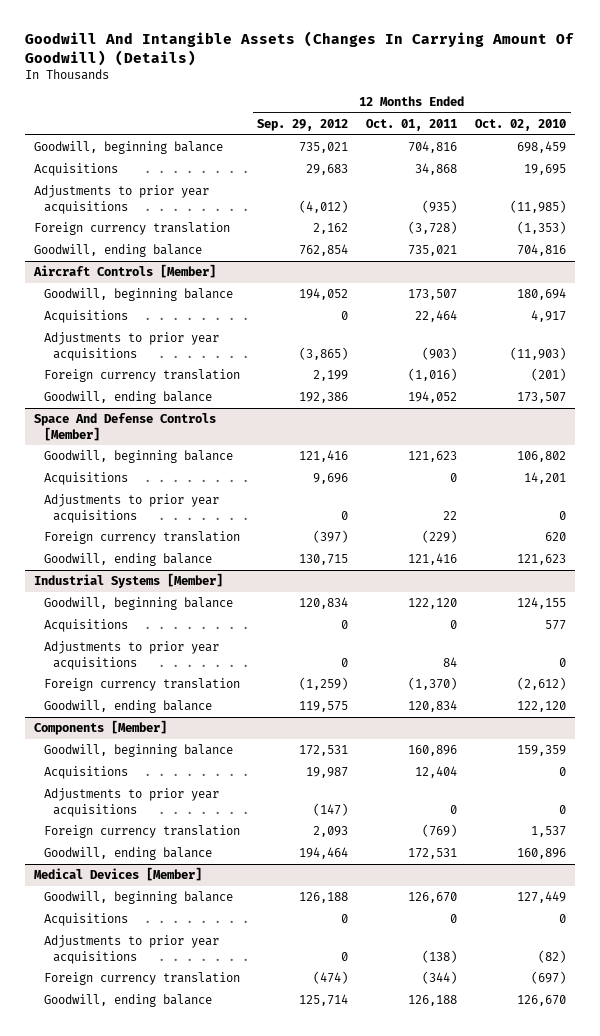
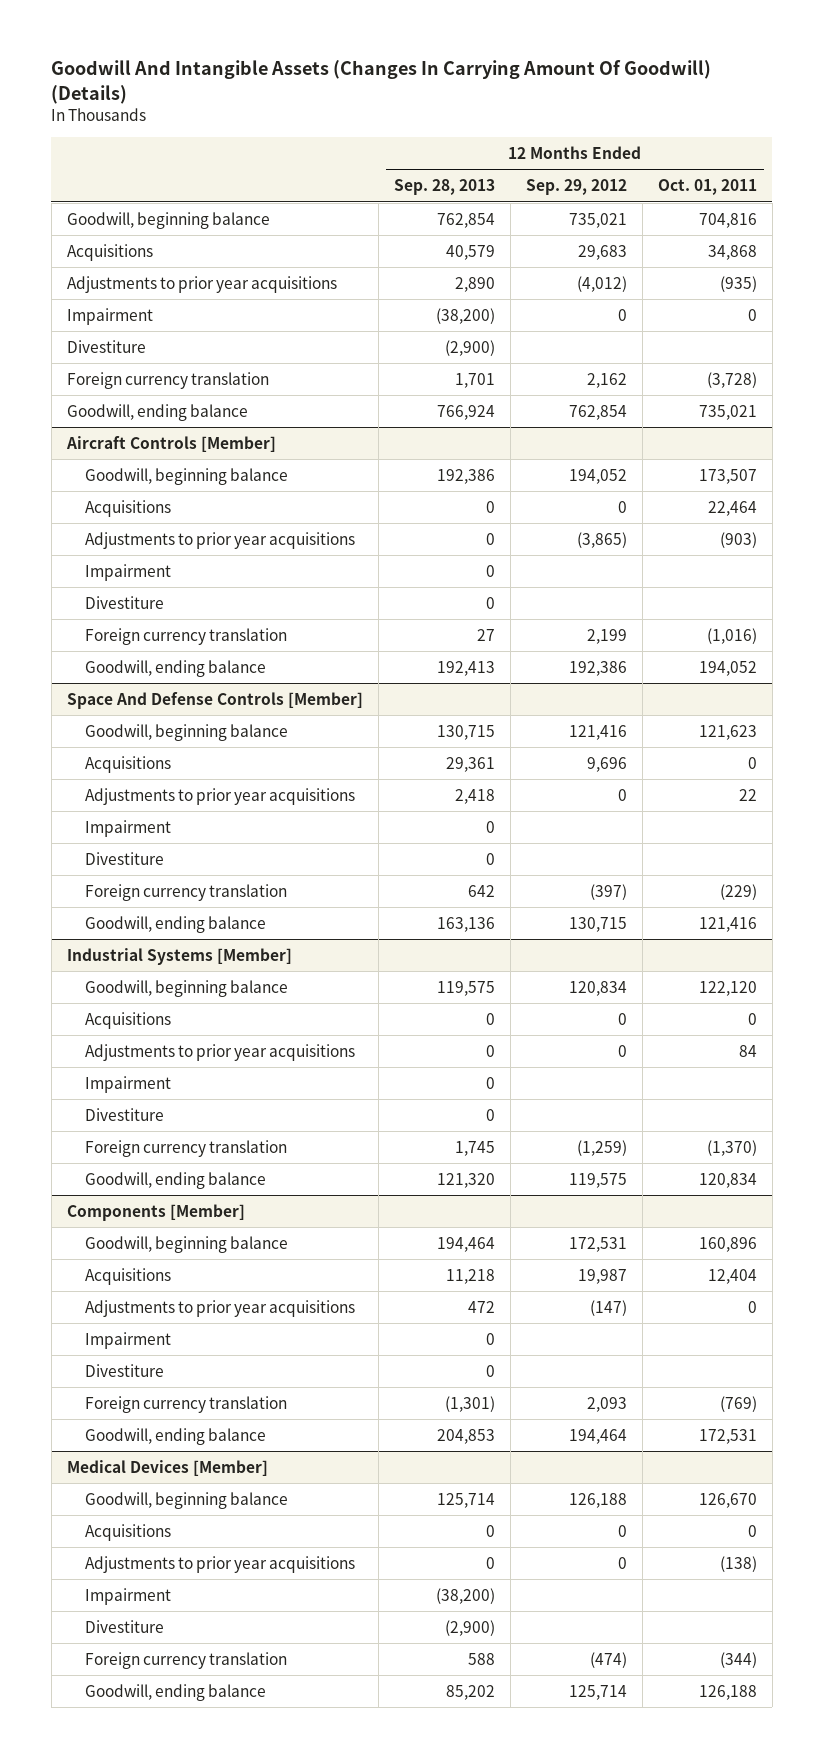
[475,118,567,131] Oct. 02, 2010 -> none
none -> [393,179,495,196] Sep. 28, 2013
none -> [66,307,153,325] Impairment
none -> [66,339,146,353] Divestiture
none -> [84,563,171,581] Impairment
none -> [84,595,164,609] Divestiture
none -> [84,819,171,837] Impairment
none -> [84,851,164,865] Divestiture
none -> [84,1075,171,1093] Impairment
none -> [84,1107,164,1121] Divestiture
none -> [84,1331,171,1349] Impairment
none -> [84,1363,164,1377] Divestiture
none -> [84,1587,171,1605] Impairment
none -> [84,1619,164,1633] Divestiture

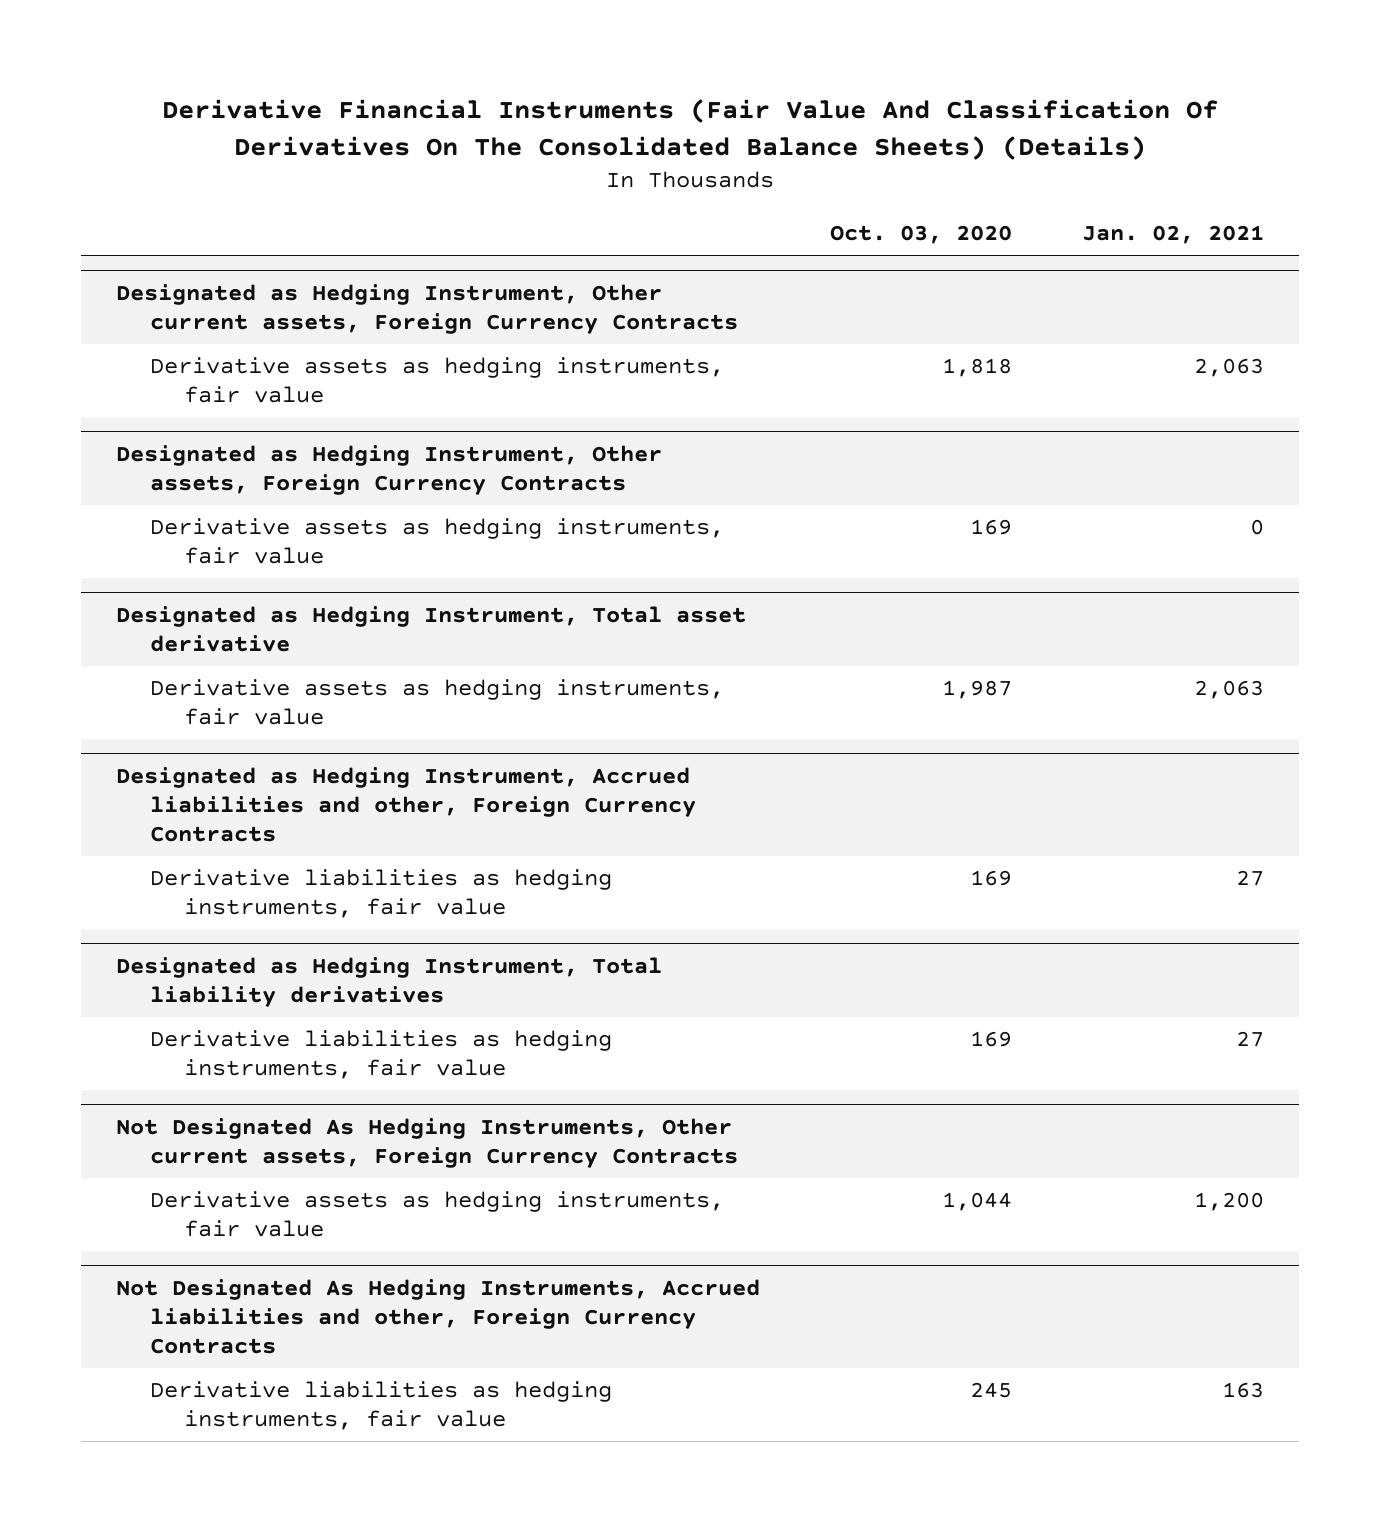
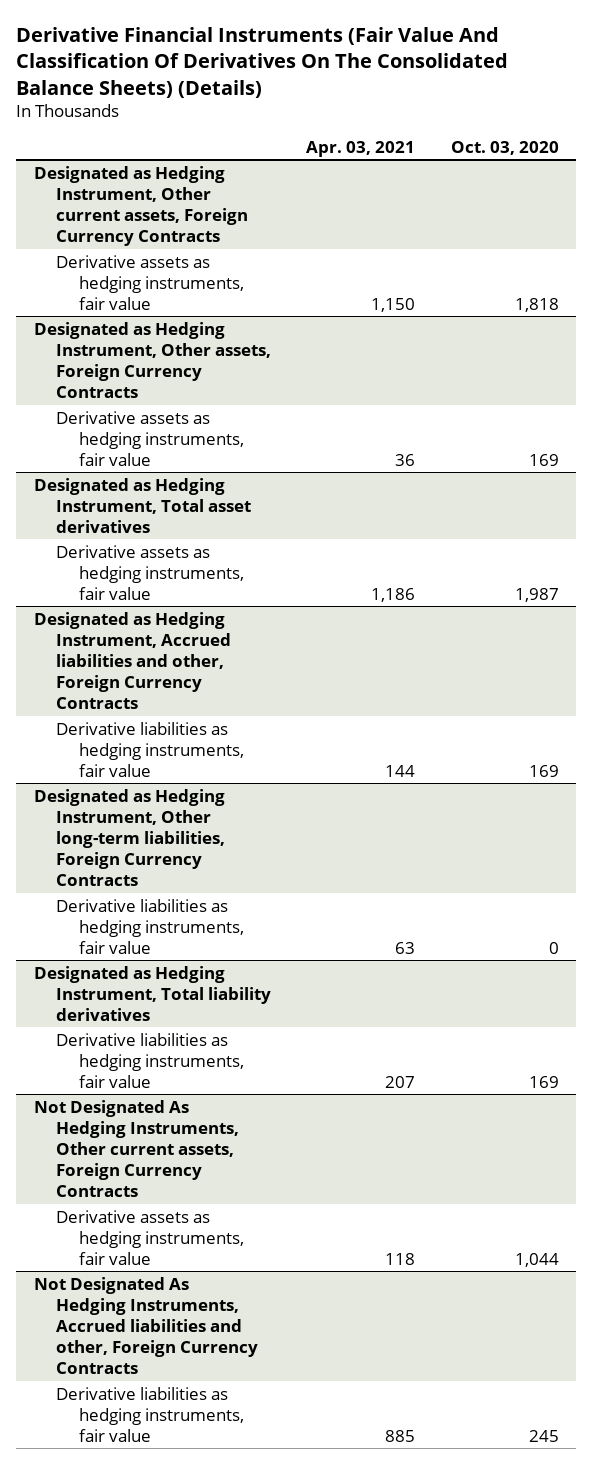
[1081,225,1264,245] Jan. 02, 2021 -> none
none -> [306,140,416,157] Apr. 03, 2021
[116,605,747,652] Designated as Hedging Instrument, Total asset derivative -> [33,477,252,533] Designated as Hedging Instrument, Total asset derivatives
none -> [33,788,226,886] Designated as Hedging Instrument, Other long-term liabilities, Foreign Currency Contracts
none -> [56,898,244,954] Derivative liabilities as hedging instruments, fair value

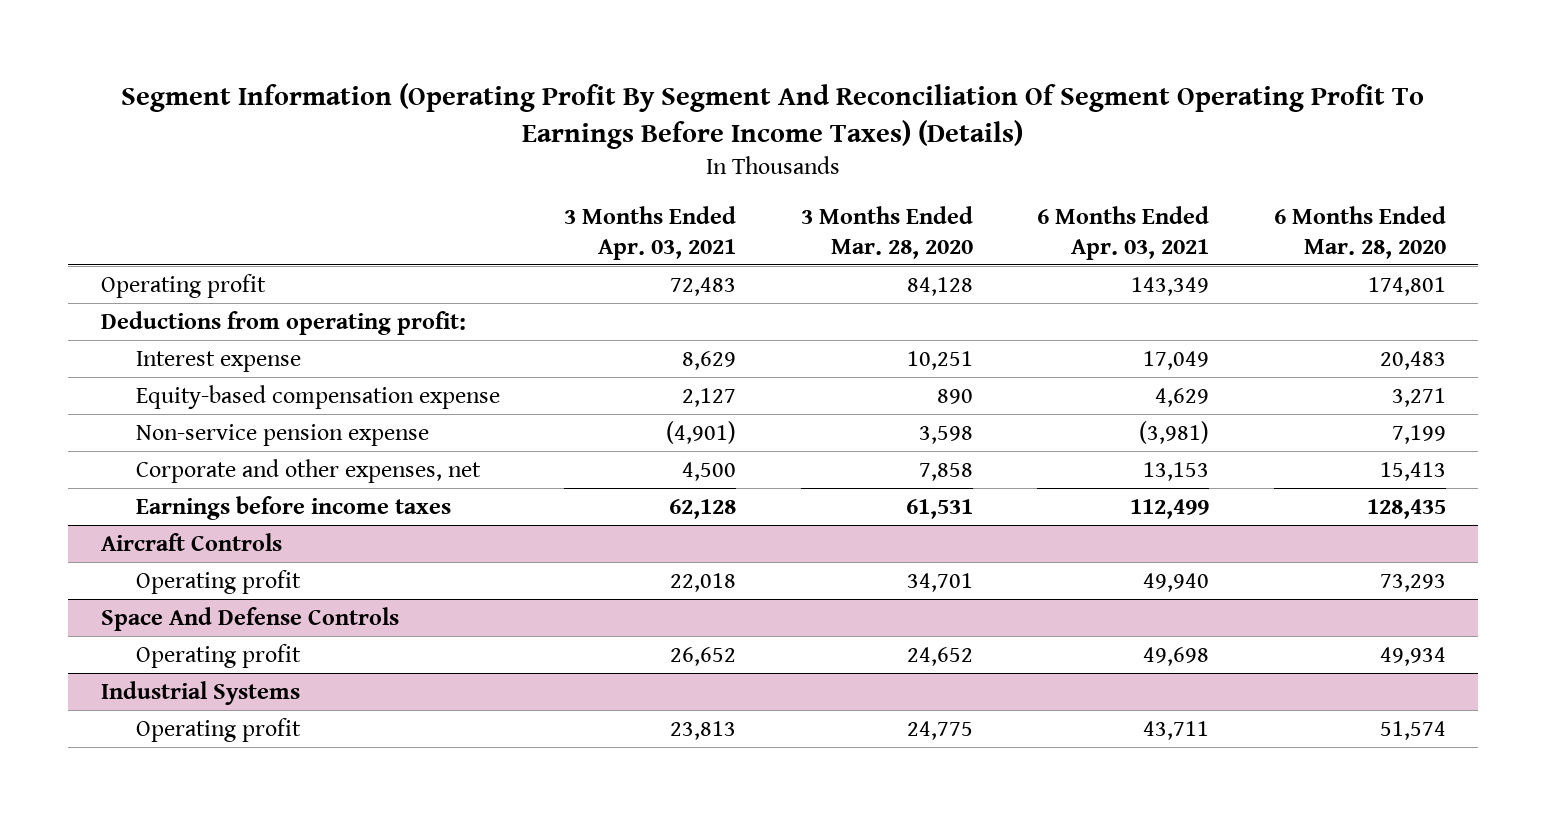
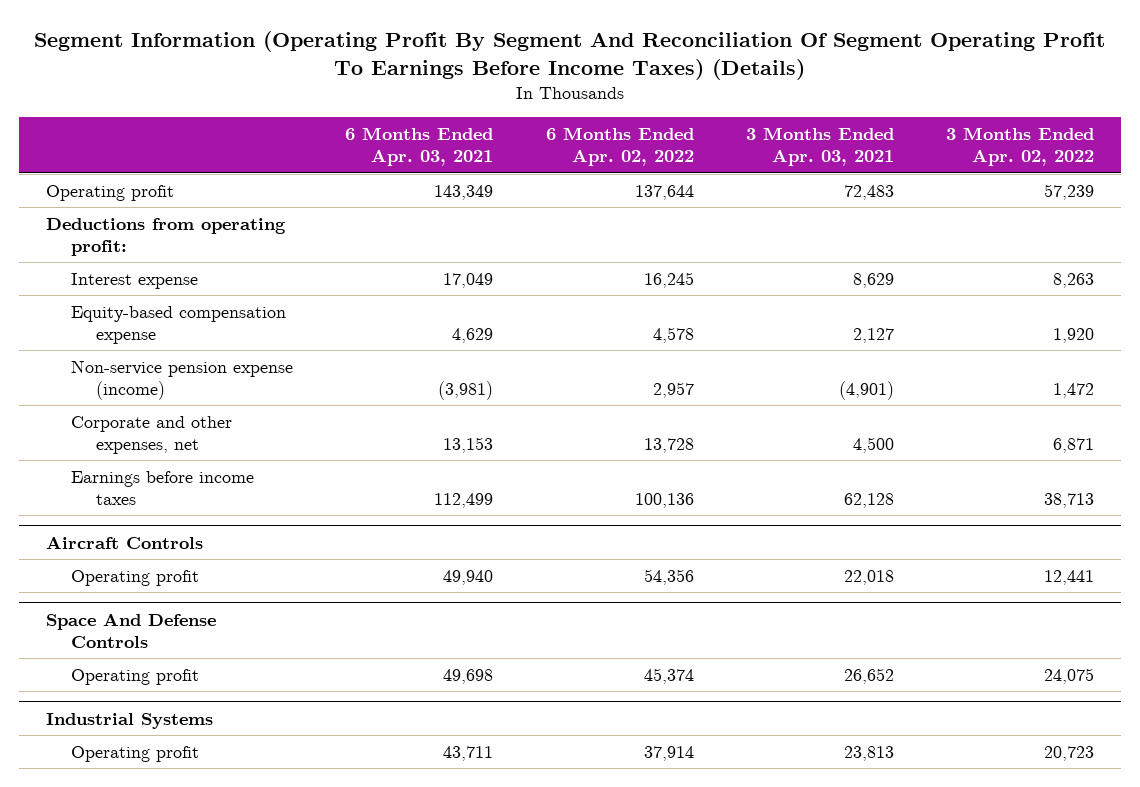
[800,205,973,259] 3 Months Ended Mar. 28, 2020 -> none
[1273,205,1446,259] 6 Months Ended Mar. 28, 2020 -> none
none -> [545,127,694,167] 6 Months Ended Apr. 02, 2022
none -> [946,127,1095,167] 3 Months Ended Apr. 02, 2022
[135,423,429,446] Non-service pension expense -> [70,359,293,400] Non-service pension expense (income)

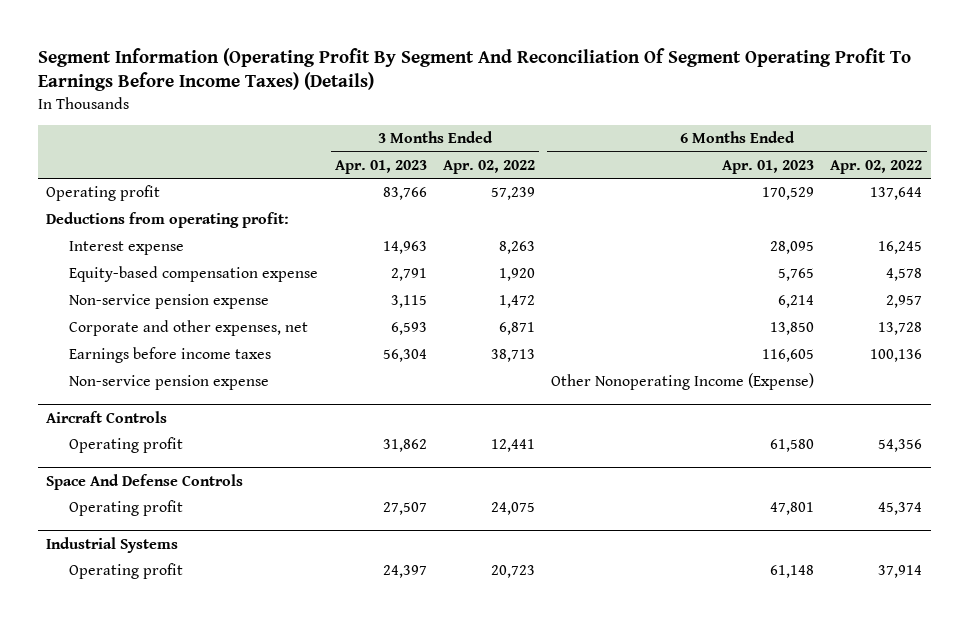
[345,127,494,167] 6 Months Ended Apr. 03, 2021 -> none
[746,127,895,167] 3 Months Ended Apr. 03, 2021 -> none
none -> [334,159,427,174] Apr. 01, 2023
none -> [722,159,815,174] Apr. 01, 2023
[70,359,293,400] Non-service pension expense (income) -> [69,294,270,310] Non-service pension expense
none -> [69,375,270,391] Non-service pension expense

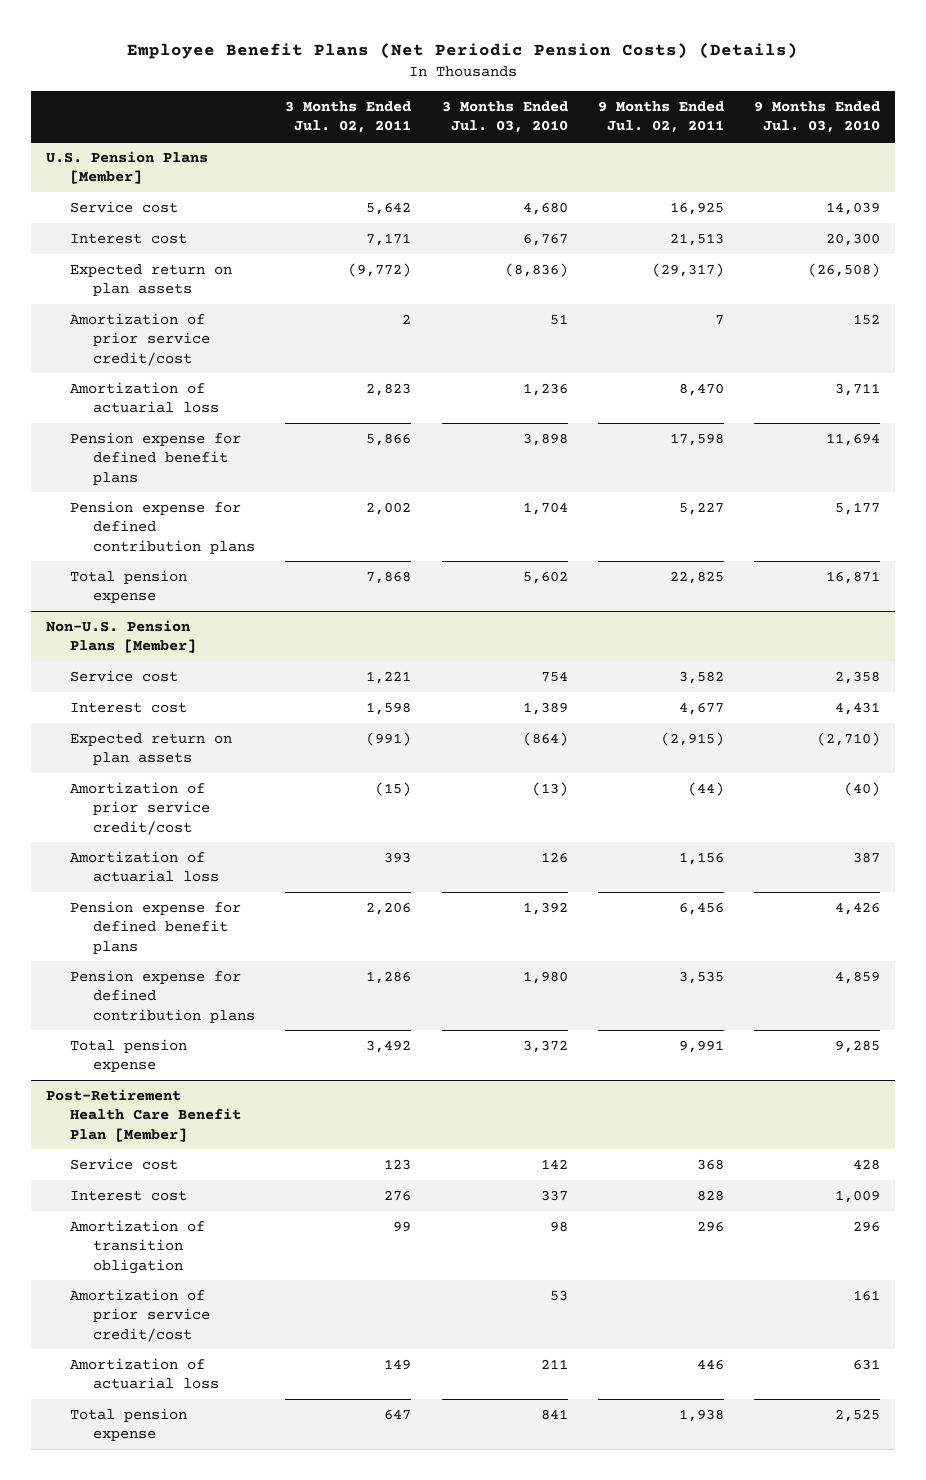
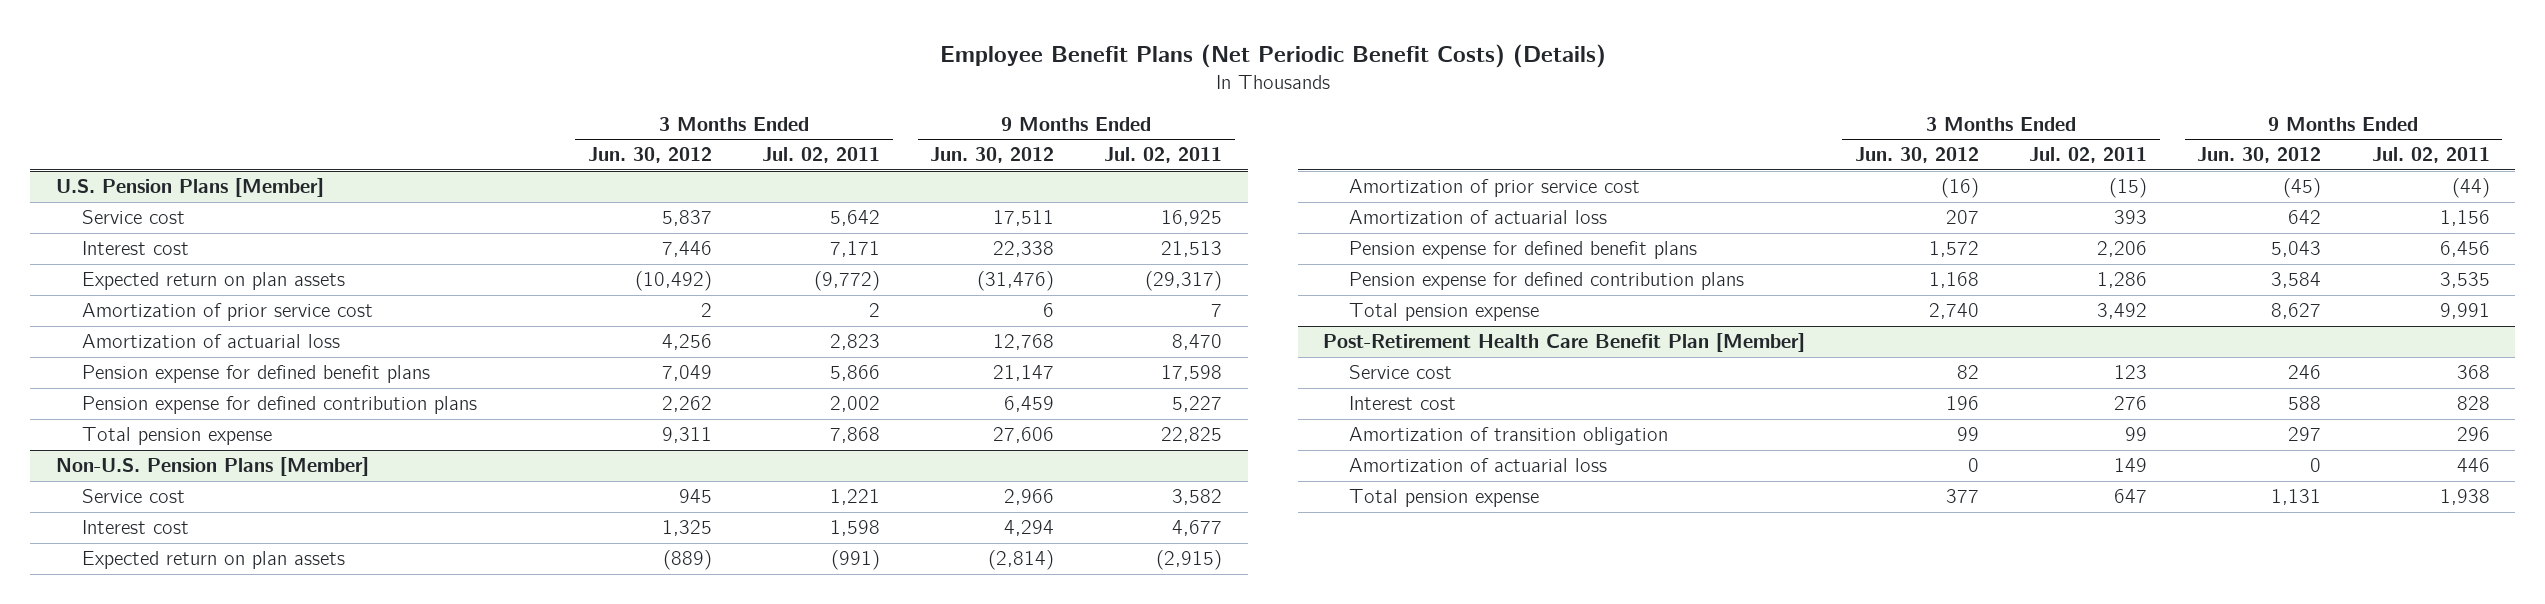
[126,42,798,59] Employee Benefit Plans (Net Periodic Pension Costs) (Details) -> [939,43,1606,68] Employee Benefit Plans (Net Periodic Benefit Costs) (Details)
[441,101,568,134] 3 Months Ended Jul. 03, 2010 -> none
[753,101,880,134] 9 Months Ended Jul. 03, 2010 -> none
none -> [587,147,712,164] Jun. 30, 2012
none -> [930,147,1055,164] Jun. 30, 2012
[69,312,211,366] Amortization of prior service credit/cost -> [81,303,373,322] Amortization of prior service cost
[69,781,211,835] Amortization of prior service credit/cost -> [1348,179,1640,198] Amortization of prior service cost
[69,1288,211,1342] Amortization of prior service credit/cost -> none

